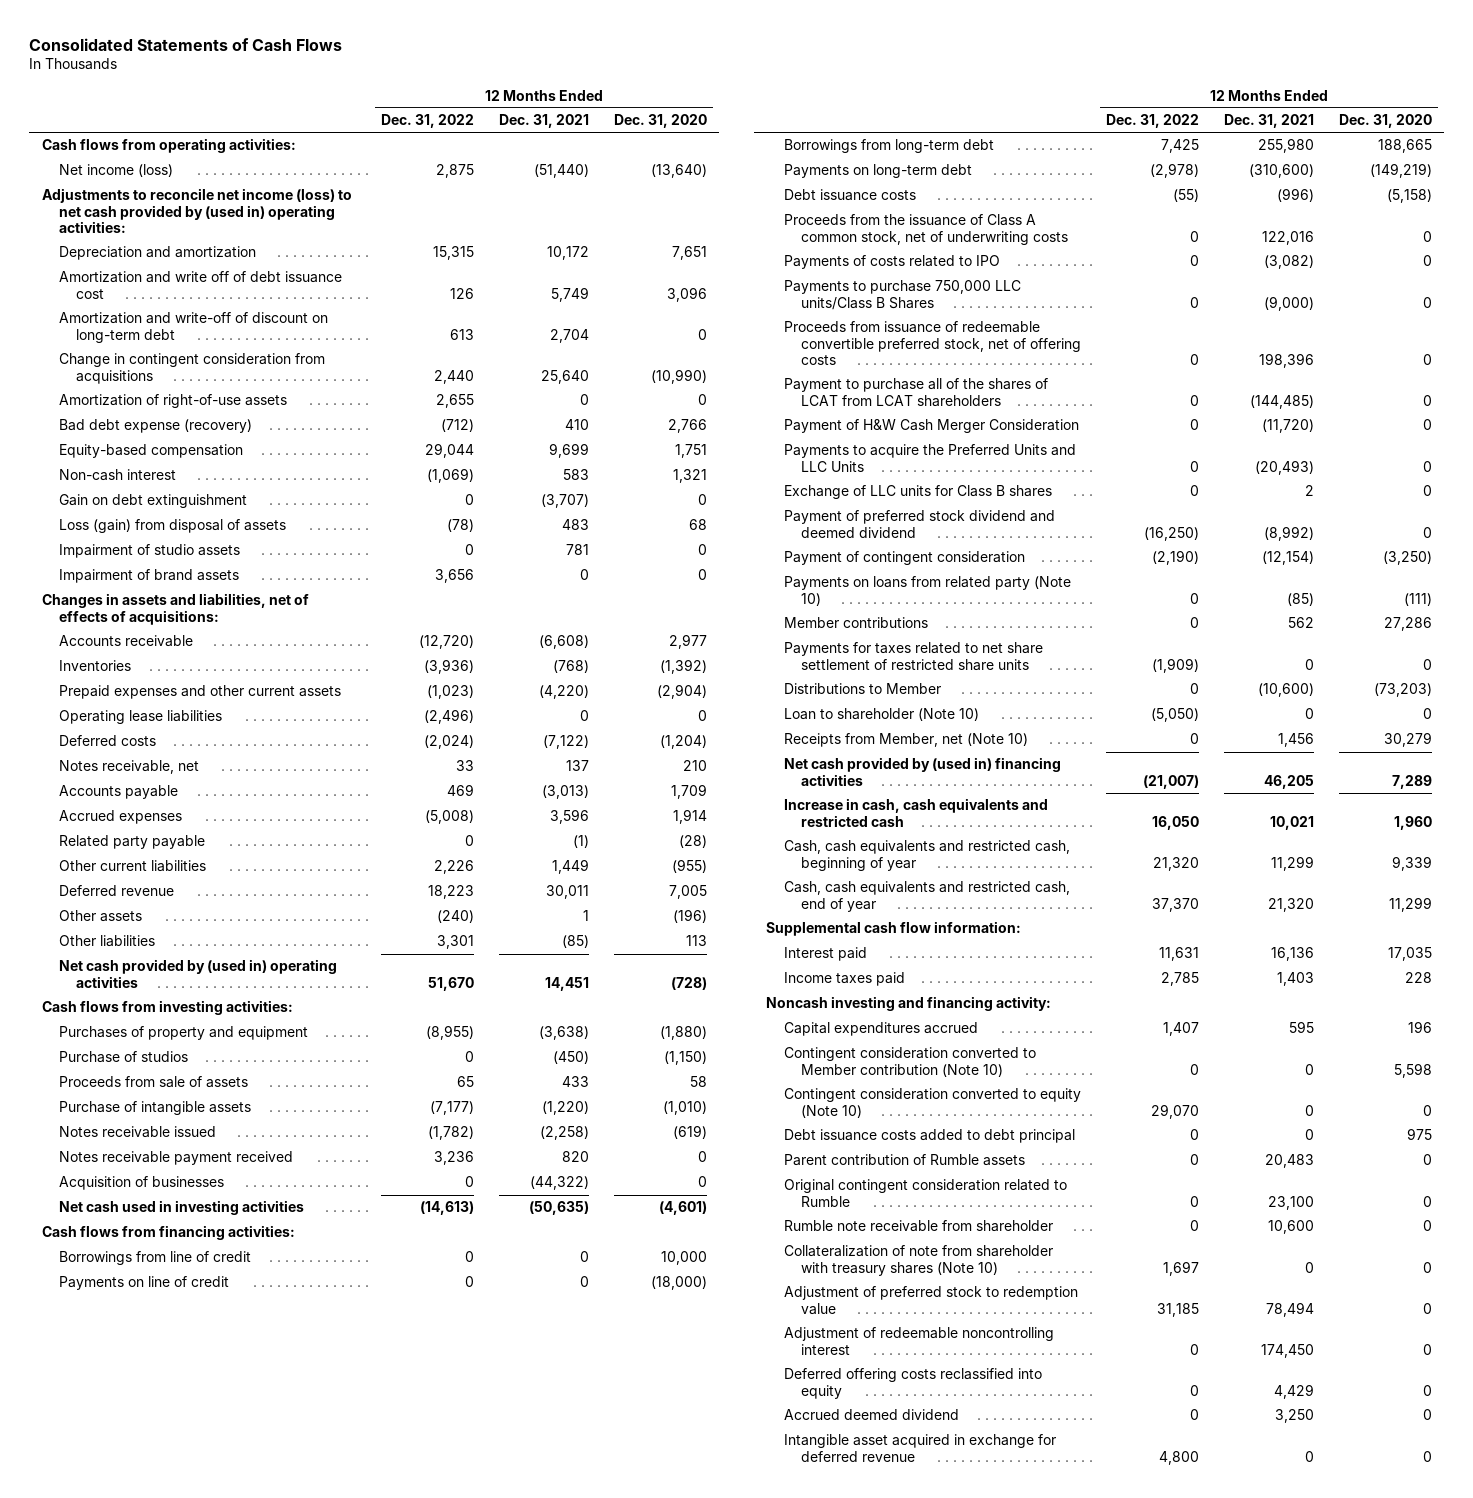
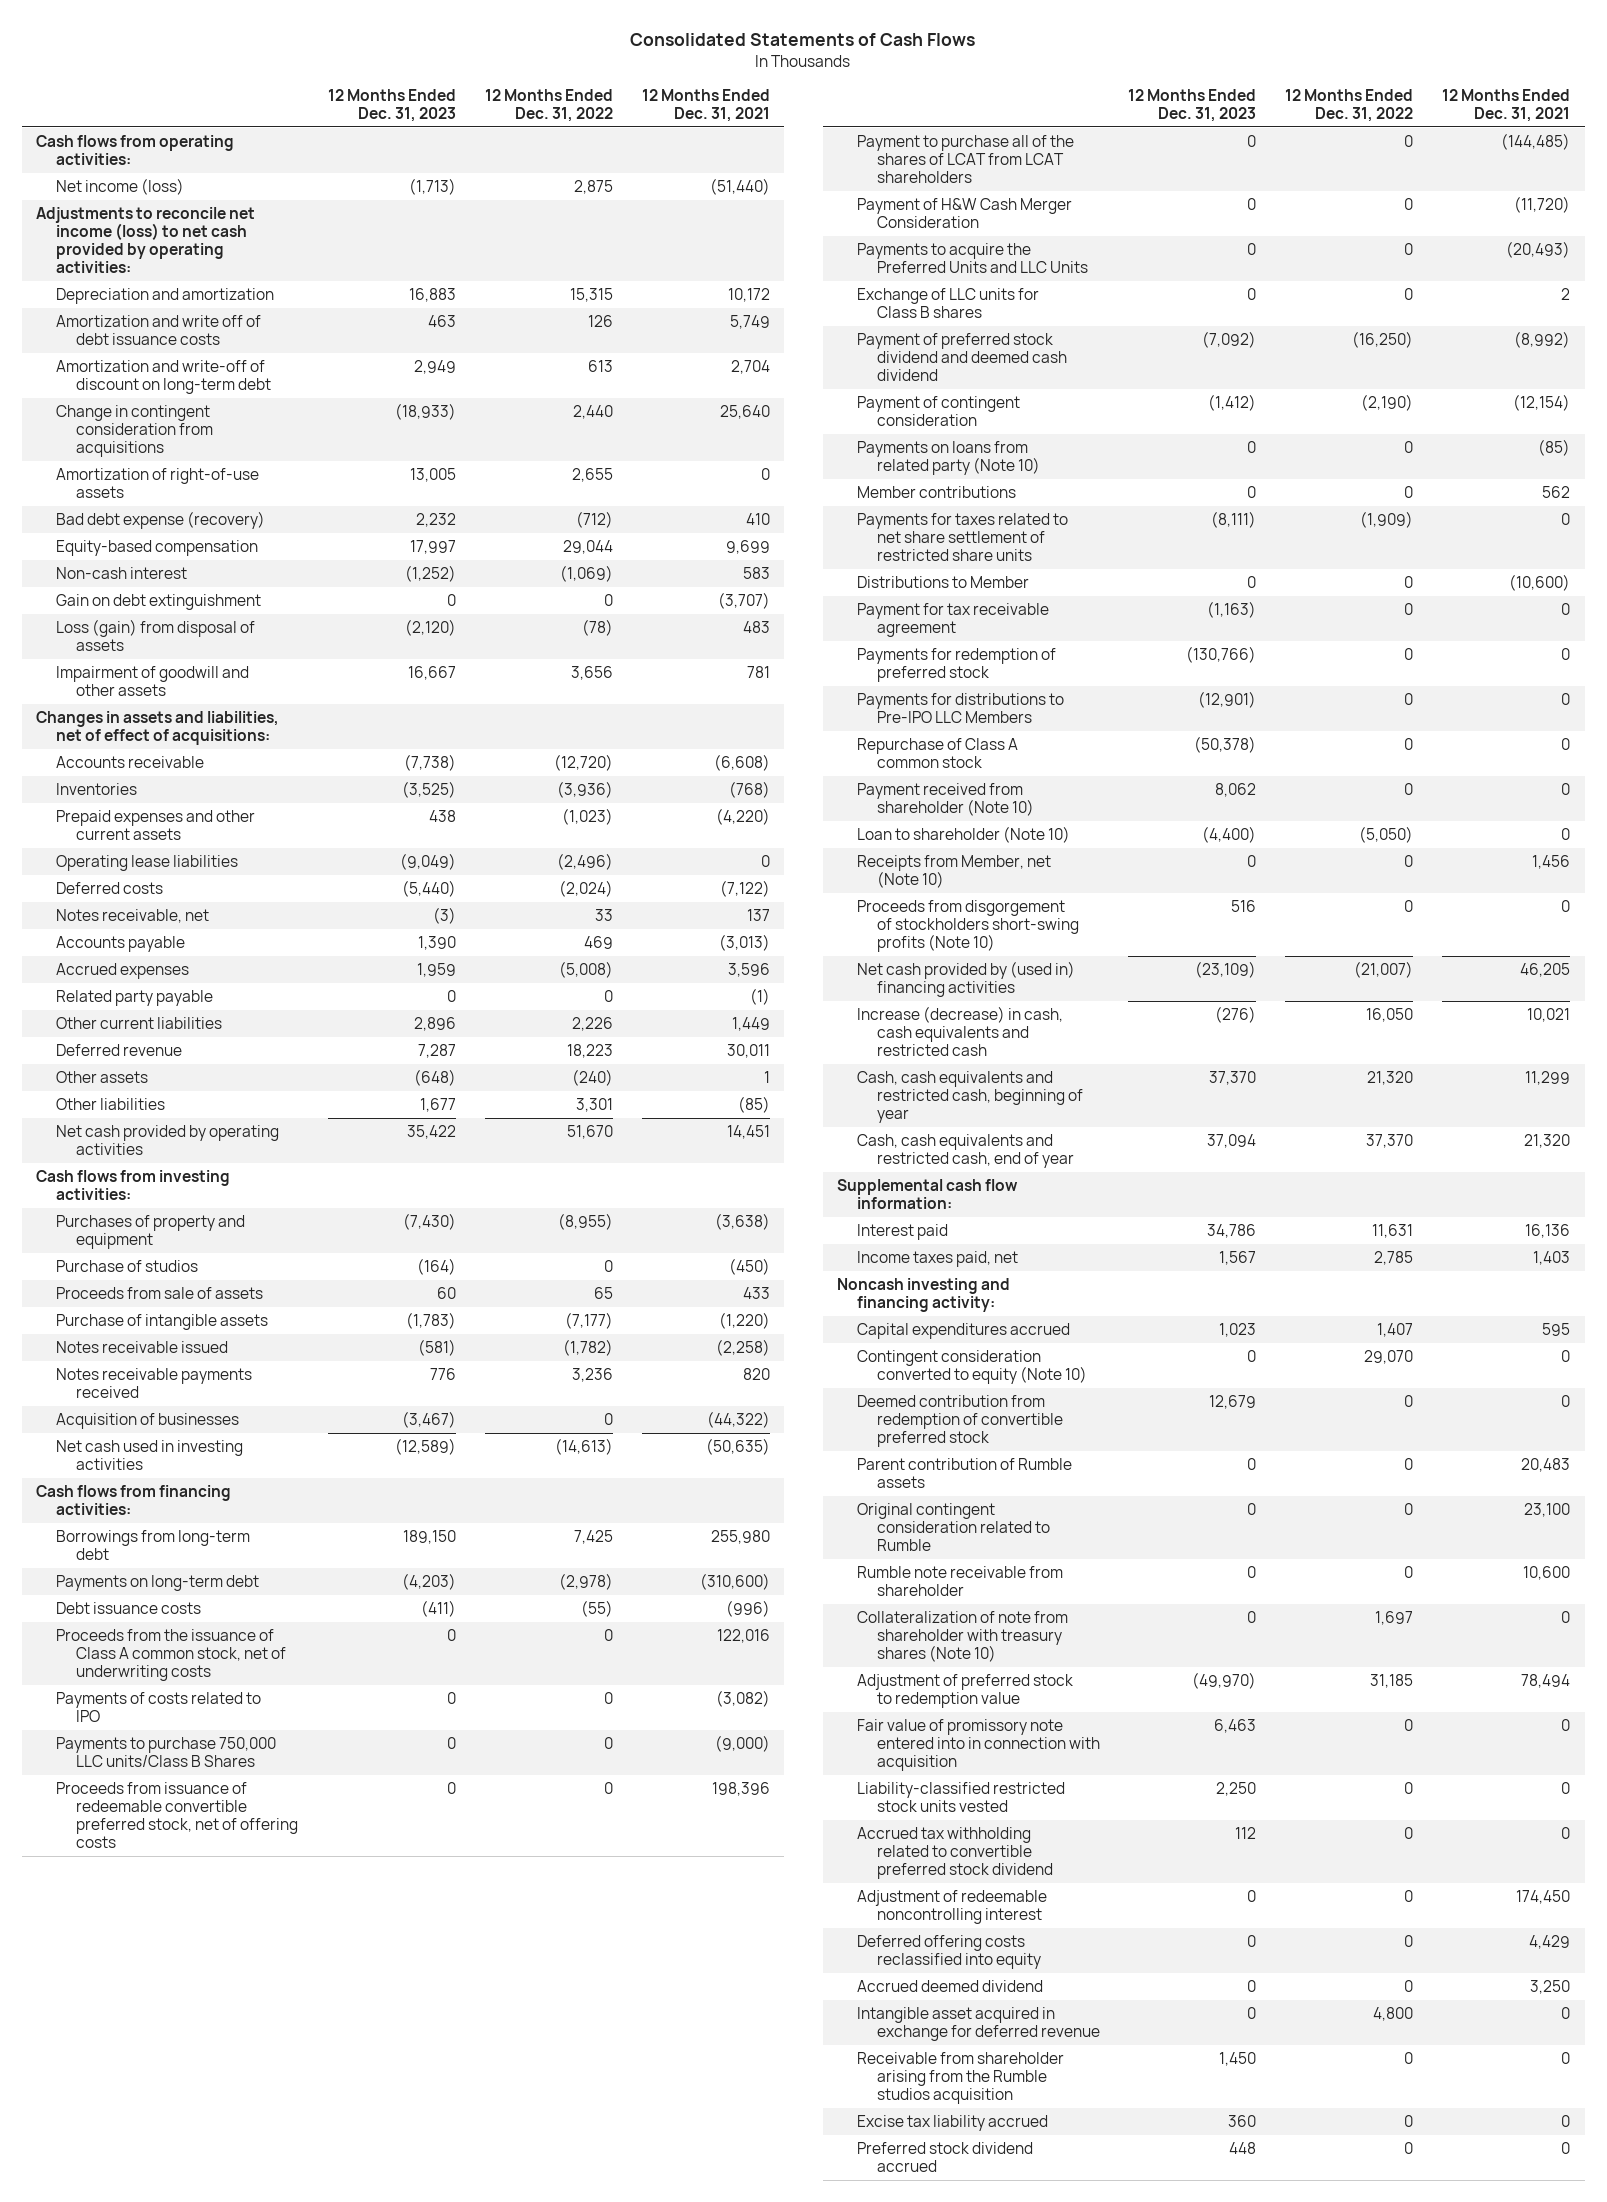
[613,114,707,129] Dec. 31, 2020 -> none
none -> [327,89,456,123] 12 Months Ended Dec. 31, 2023
[41,188,352,234] Adjustments to reconcile net income (loss) to net cash provided by (used in) operating activities: -> [36,207,256,274] Adjustments to reconcile net income (loss) to net cash provided by operating activities:
[58,271,342,299] Amortization and write off of debt issuance cost -> [56,315,262,346] Amortization and write off of debt issuance costs
[58,544,240,559] Impairment of studio assets -> none
[58,569,239,584] Impairment of brand assets -> none
none -> [56,666,250,697] Impairment of goodwill and other assets
[41,593,309,625] Changes in assets and liabilities, net of effects of acquisitions: -> [36,711,280,746] Changes in assets and liabilities, net of effect of acquisitions:
[58,959,337,988] Net cash provided by (used in) operating activities -> [56,1125,280,1156] Net cash provided by operating activities
[58,1151,293,1166] Notes receivable payment received -> [56,1368,253,1399] Notes receivable payments received
[58,1251,251,1266] Borrowings from line of credit -> none
[58,1276,229,1291] Payments on line of credit -> none
[783,510,1055,538] Payment of preferred stock dividend and deemed dividend -> [856,333,1067,382] Payment of preferred stock dividend and deemed cash dividend
none -> [856,603,1049,638] Payment for tax receivable agreement
none -> [856,648,1056,683] Payments for redemption of preferred stock
none -> [856,693,1064,724] Payments for distributions to Pre-IPO LLC Members
none -> [856,738,1018,769] Repurchase of Class A common stock
none -> [856,783,1034,817] Payment received from shareholder (Note 10)
none -> [856,900,1079,953] Proceeds from disgorgement of stockholders short-swing profits (Note 10)
[783,798,1048,827] Increase in cash, cash equivalents and restricted cash -> [856,1006,1063,1057] Increase (decrease) in cash, cash equivalents and restricted cash
[783,972,905,987] Income taxes paid -> [856,1251,1018,1268] Income taxes paid, net
[783,1047,1036,1077] Contingent consideration converted to Member contribution (Note 10) -> none
[783,1129,1075,1144] Debt issuance costs added to debt principal -> none
none -> [856,1395,1063,1448] Deemed contribution from redemption of convertible preferred stock
none -> [856,1719,1100,1772] Fair value of promissory note entered into in connection with acquisition
none -> [856,1782,1065,1813] Liability-classified restricted stock units vested
none -> [856,1827,1053,1880] Accrued tax withholding related to convertible preferred stock dividend
none -> [856,2052,1064,2105] Receivable from shareholder arising from the Rumble studios acquisition
none -> [856,2115,1048,2132] Excise tax liability accrued
none -> [856,2142,1033,2173] Preferred stock dividend accrued

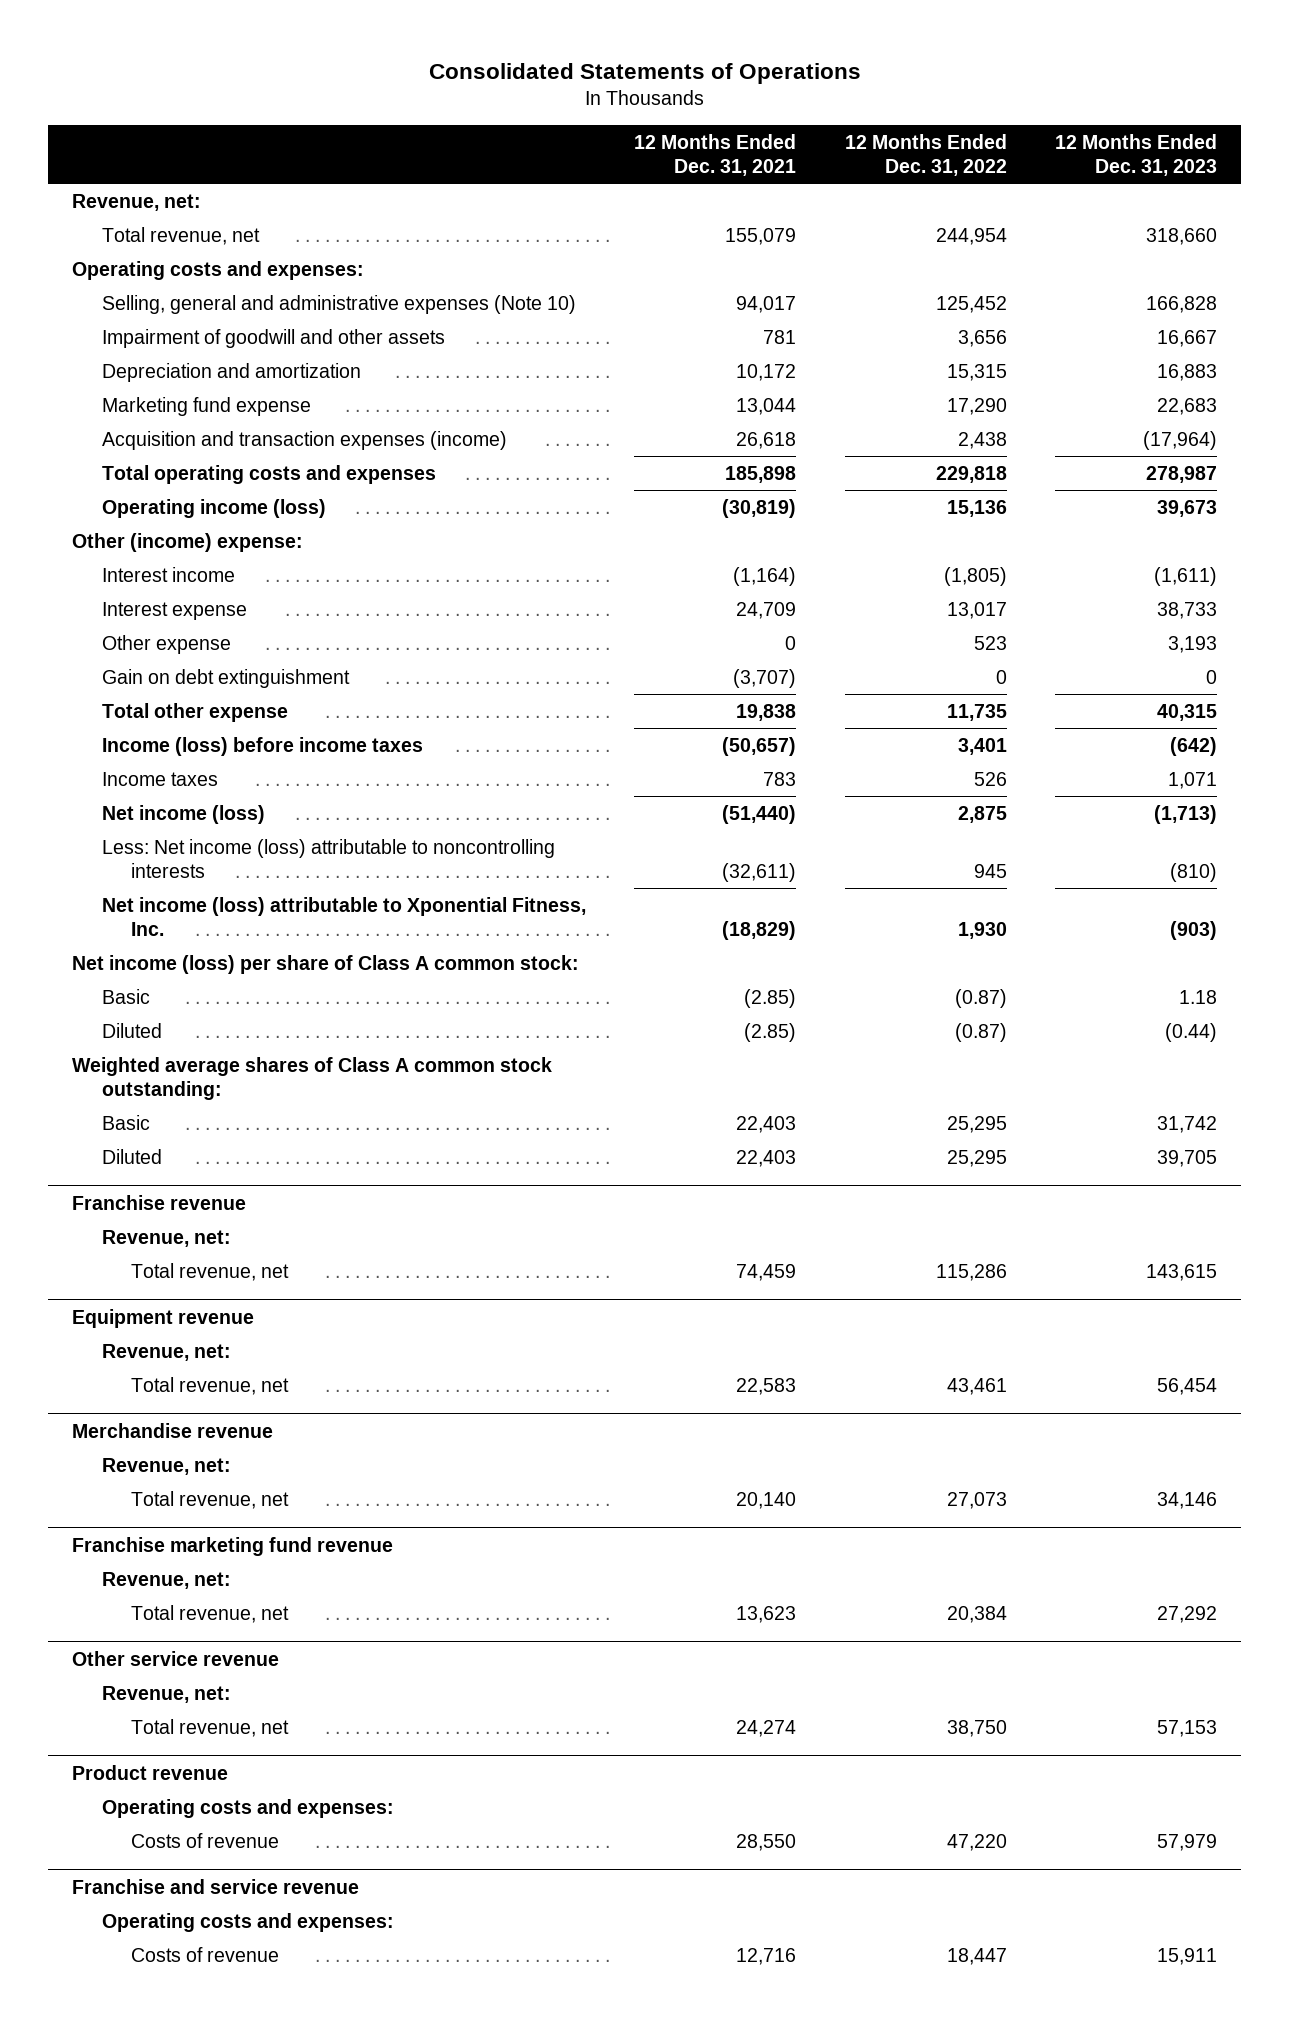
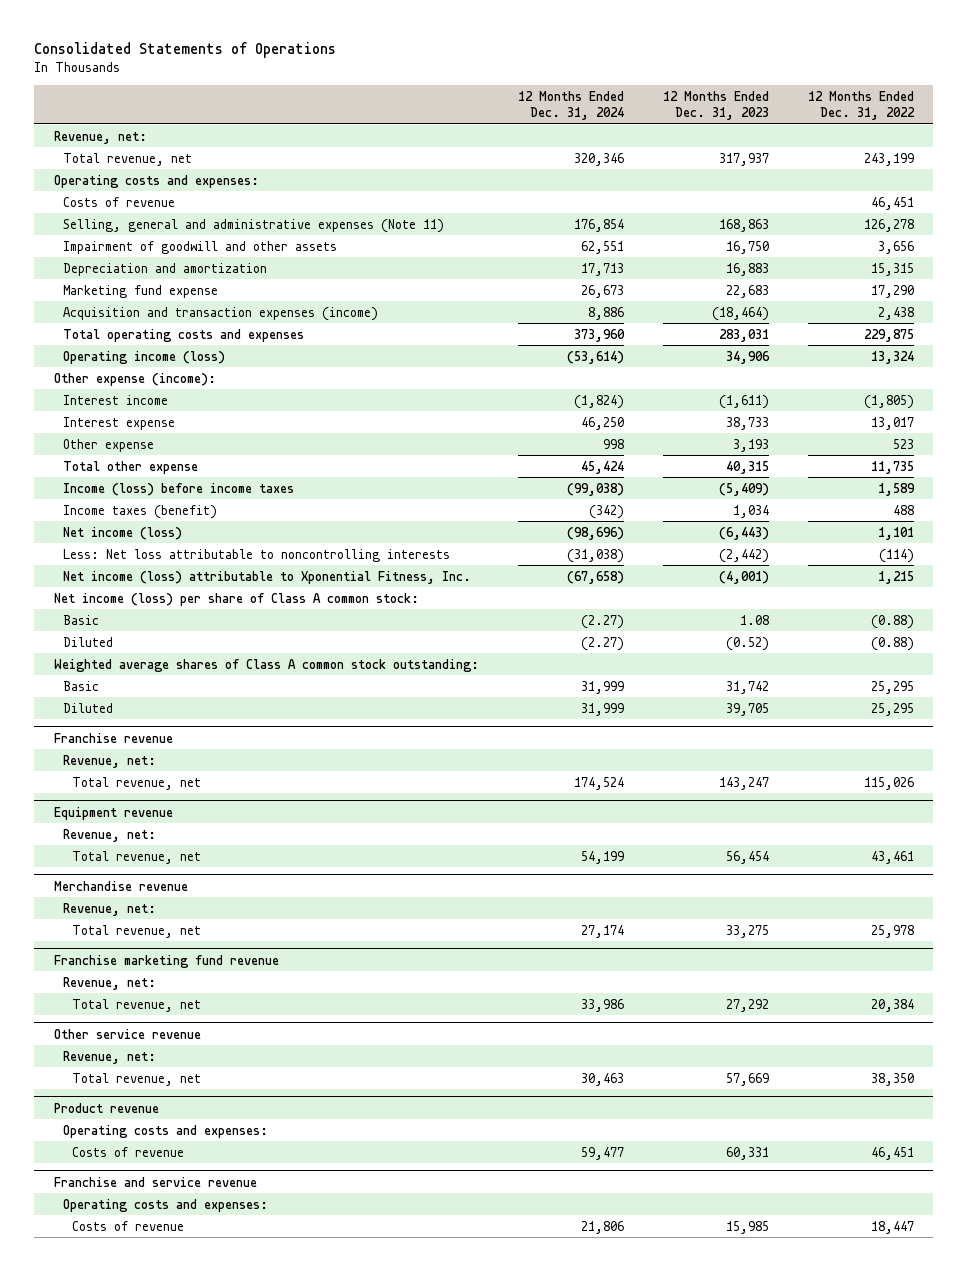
[634,133,797,176] 12 Months Ended Dec. 31, 2021 -> none
none -> [517,90,624,120] 12 Months Ended Dec. 31, 2024
[935,227,1007,245] 244,954 -> [863,152,914,166] 243,199
[1146,227,1218,245] 318,660 -> [718,152,769,166] 317,937
none -> [62,196,175,207] Costs of revenue
[101,294,576,314] Selling, general and administrative expenses (Note 10) -> [62,218,444,233] Selling, general and administrative expenses (Note 11)
[935,295,1007,313] 125,452 -> [863,218,914,232] 126,278
[1146,295,1218,313] 166,828 -> [718,218,769,232] 168,863
[1157,329,1218,347] 16,667 -> [725,240,769,254] 16,750
[1143,430,1218,450] (17,964) -> [711,306,769,321] (18,464)
[935,465,1007,483] 229,818 -> [863,328,914,342] 229,875
[1146,465,1218,483] 278,987 -> [718,328,769,342] 283,031
[946,499,1007,517] 15,136 -> [870,350,914,364] 13,324
[1157,499,1218,517] 39,673 -> [725,350,770,364] 34,906
[72,532,304,552] Other (income) expense: -> [53,372,216,386] Other expense (income):
[101,668,350,688] Gain on debt extinguishment -> none
[957,737,1007,755] 3,401 -> [877,482,915,496] 1,589
[1170,736,1218,756] (642) -> [718,482,769,496] (5,409)
[101,771,218,786] Income taxes -> [62,504,217,519] Income taxes (benefit)
[973,771,1007,786] 526 -> [892,504,914,515] 488
[1168,771,1218,789] 1,071 -> [732,504,769,518] 1,034
[957,805,1007,823] 2,875 -> [877,526,914,540] 1,101
[1154,804,1218,824] (1,713) -> [718,526,769,540] (6,443)
[101,838,555,878] Less: Net income (loss) attributable to noncontrolling interests -> [62,548,450,562] Less: Net loss attributable to noncontrolling interests
[973,863,1007,878] 945 -> [878,548,914,563] (114)
[1170,862,1218,882] (810) -> [718,548,769,563] (2,442)
[957,921,1007,939] 1,930 -> [877,570,914,584] 1,215
[1170,920,1218,940] (903) -> [718,570,769,584] (4,001)
[954,988,1007,1008] (0.87) -> [870,614,914,629] (0.88)
[1179,989,1218,1004] 1.18 -> [739,614,769,625] 1.08
[954,1022,1007,1042] (0.87) -> [870,636,914,651] (0.88)
[1165,1022,1218,1042] (0.44) -> [725,636,769,651] (0.52)
[935,1263,1007,1281] 115,286 -> [863,776,914,790] 115,026
[1146,1263,1218,1281] 143,615 -> [718,776,769,790] 143,247
[946,1491,1007,1509] 27,073 -> [870,924,914,938] 25,978
[1157,1491,1218,1509] 34,146 -> [725,924,769,938] 33,275
[946,1719,1007,1737] 38,750 -> [870,1072,914,1086] 38,350
[1157,1719,1218,1737] 57,153 -> [725,1072,769,1086] 57,669
[946,1833,1007,1851] 47,220 -> [870,1146,914,1160] 46,451
[1157,1833,1218,1851] 57,979 -> [725,1146,769,1160] 60,331
[1157,1947,1218,1965] 15,911 -> [725,1220,769,1234] 15,985

